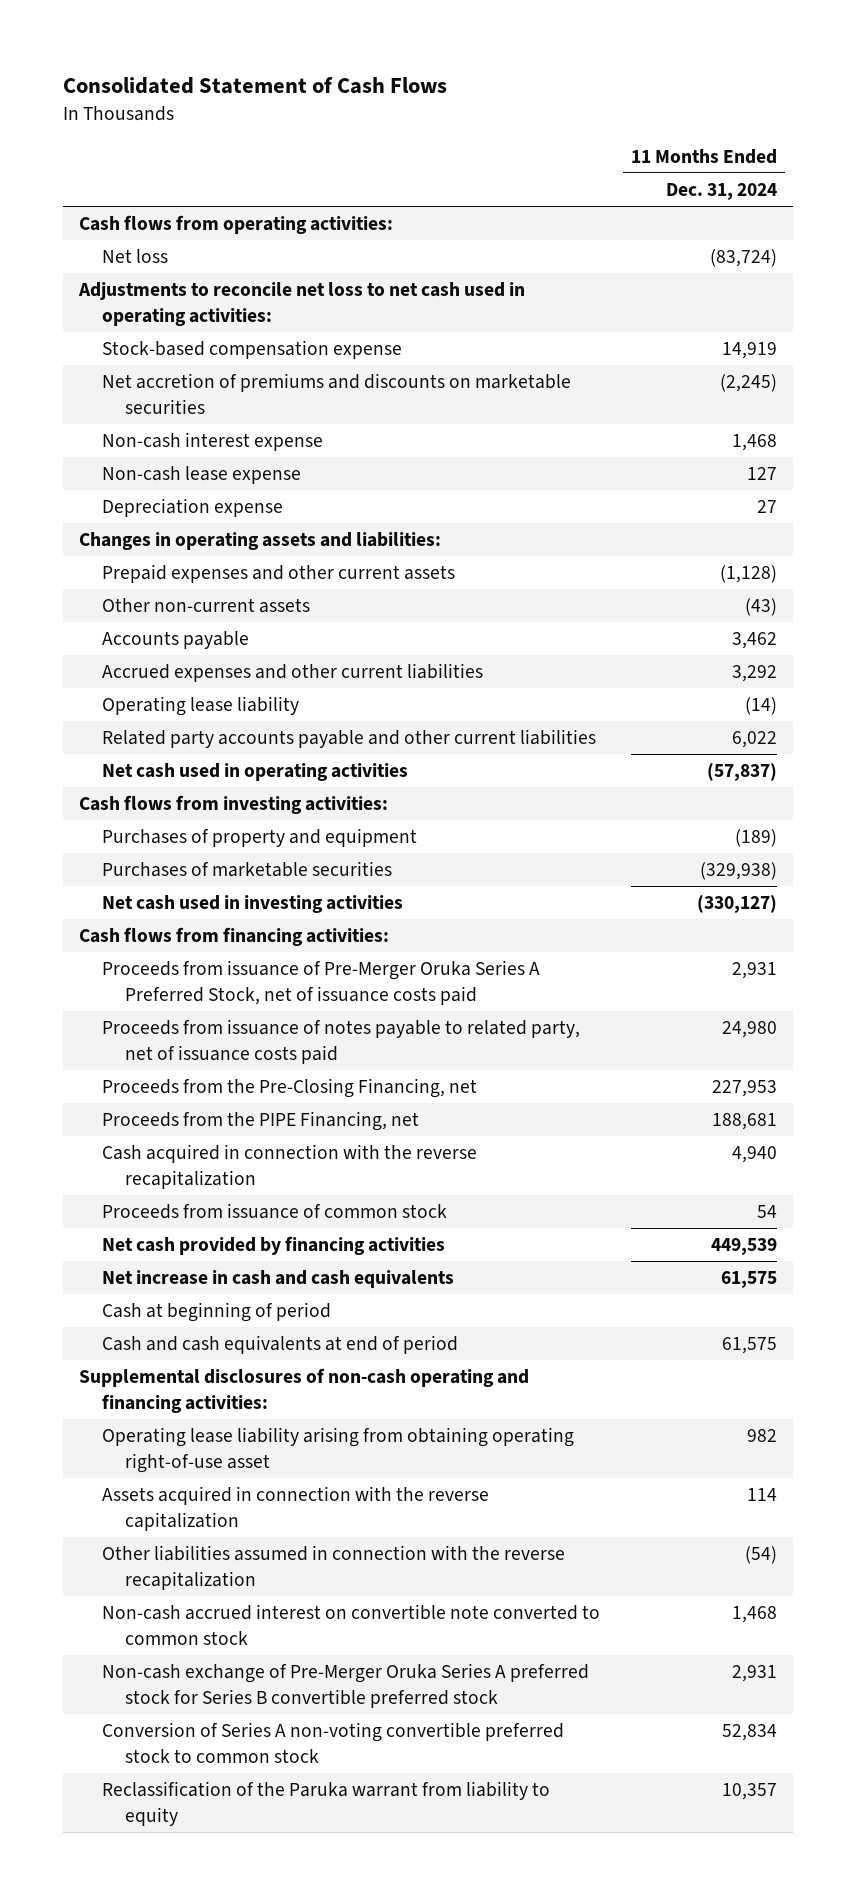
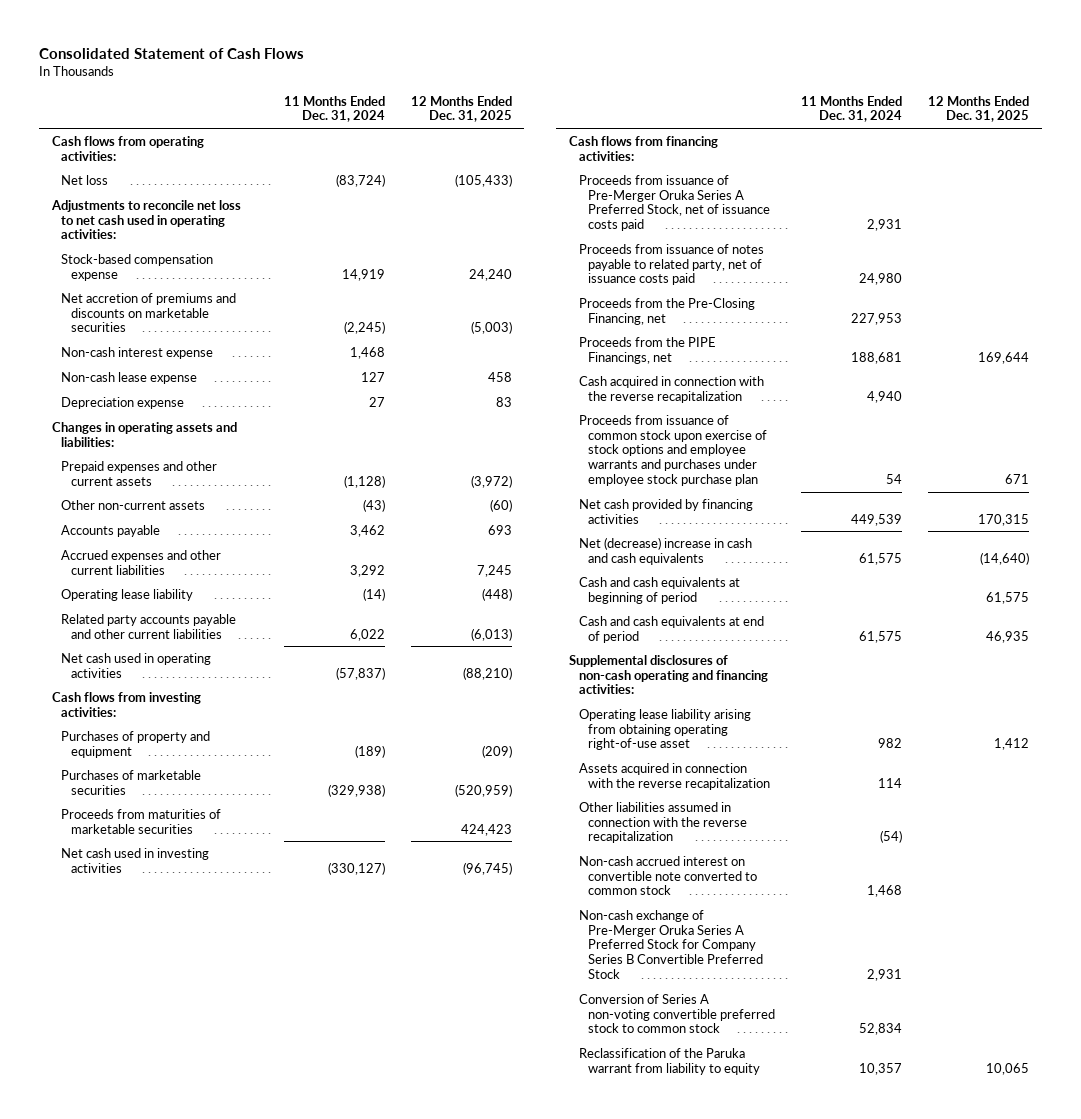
none -> [410,95,512,123] 12 Months Ended Dec. 31, 2025
none -> [61,808,222,834] Proceeds from maturities of marketable securities
[101,1111,419,1132] Proceeds from the PIPE Financing, net -> [578,336,716,364] Proceeds from the PIPE Financings, net
[101,1203,447,1220] Proceeds from issuance of common stock -> [578,414,768,486] Proceeds from issuance of common stock upon exercise of stock options and employee warrants and purchases under employee stock purchase plan
[101,1270,454,1289] Net increase in cash and cash equivalents -> [578,536,752,565] Net (decrease) increase in cash and cash equivalents
[101,1302,331,1323] Cash at beginning of period -> [578,576,740,604] Cash and cash equivalents at beginning of period
[101,1486,489,1531] Assets acquired in connection with the reverse capitalization -> [578,762,771,790] Assets acquired in connection with the reverse recapitalization
[101,1663,589,1708] Non-cash exchange of Pre-Merger Oruka Series A preferred stock for Series B convertible preferred stock -> [578,909,764,979] Non-cash exchange of Pre-Merger Oruka Series A Preferred Stock for Company Series B Convertible Preferred Stock

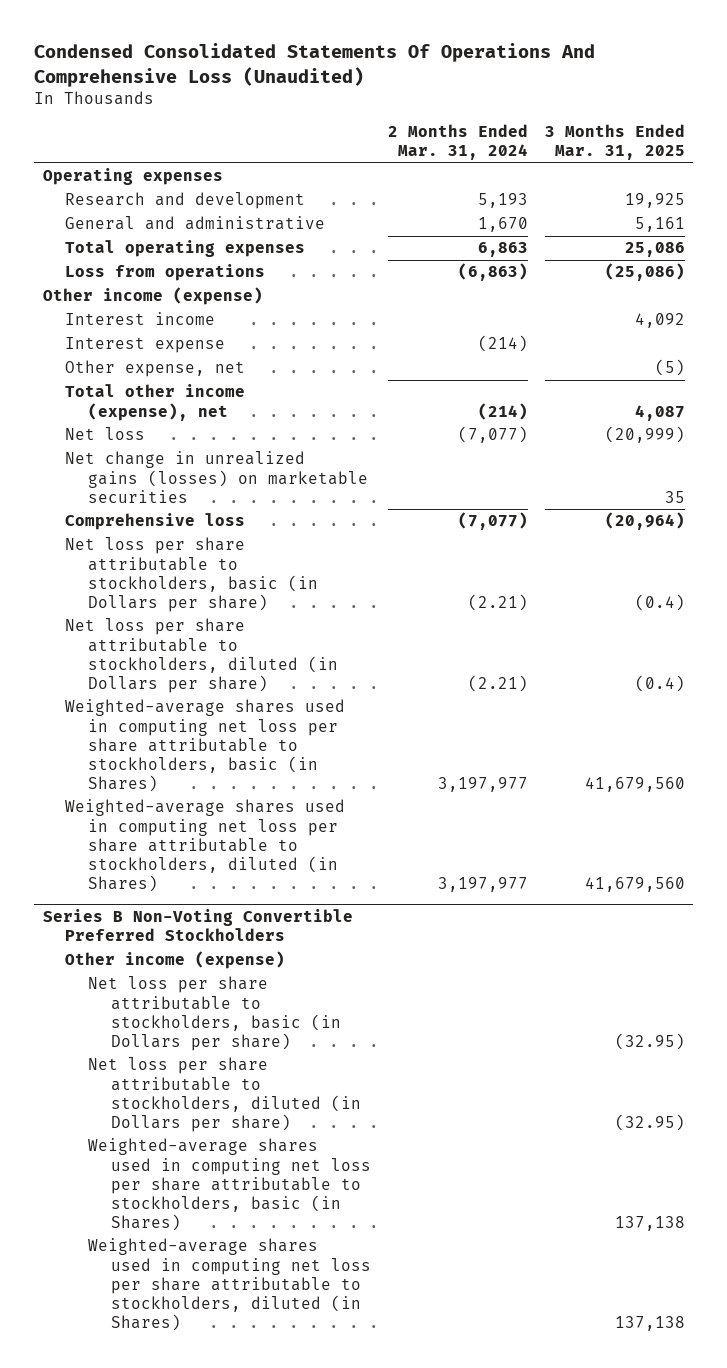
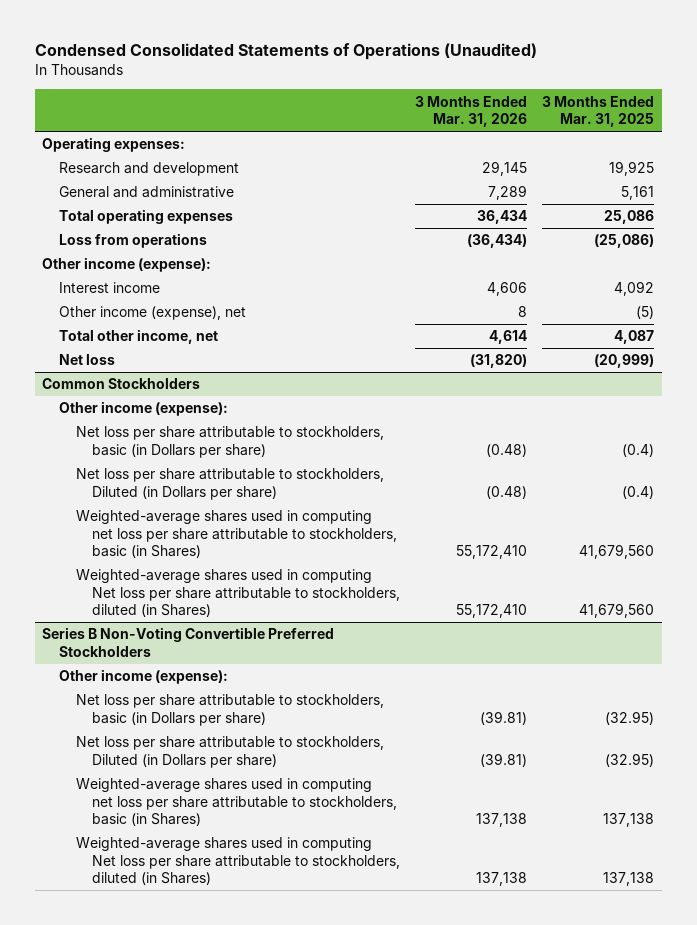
[34,43,596,87] Condensed Consolidated Statements Of Operations And Comprehensive Loss (Unaudited) -> [34,43,537,61] Condensed Consolidated Statements of Operations (Unaudited)
[387,124,528,161] 2 Months Ended Mar. 31, 2024 -> none
none -> [415,95,528,128] 3 Months Ended Mar. 31, 2026
[42,168,223,186] Operating expenses -> [42,137,186,153] Operating expenses:
[42,287,263,306] Other income (expense) -> [42,257,212,273] Other income (expense):
[65,337,226,354] Interest expense -> none
[65,360,246,378] Other expense, net -> [58,306,246,321] Other income (expense), net
[65,384,246,421] Total other income (expense), net -> [58,329,218,345] Total other income, net
[65,451,369,503] Net change in unrealized gains (losses) on marketable securities -> none
[65,513,246,531] Comprehensive loss -> none
none -> [42,378,201,390] Common Stockholders
none -> [58,401,228,417] Other income (expense):
[65,618,339,693] Net loss per share attributable to stockholders, diluted (in Dollars per share) -> [75,468,384,500] Net loss per share attributable to stockholders, Diluted (in Dollars per share)
[65,799,346,892] Weighted-average shares used in computing net loss per share attributable to stockholders, diluted (in Shares) -> [75,569,401,618] Weighted-average shares used in computing Net loss per share attributable to stockholders, diluted (in Shares)
[65,951,286,970] Other income (expense) -> [58,669,228,685] Other income (expense):
[88,1057,361,1132] Net loss per share attributable to stockholders, diluted (in Dollars per share) -> [75,736,384,768] Net loss per share attributable to stockholders, Diluted (in Dollars per share)
[88,1238,371,1331] Weighted-average shares used in computing net loss per share attributable to stockholders, diluted (in Shares) -> [75,837,401,886] Weighted-average shares used in computing Net loss per share attributable to stockholders, diluted (in Shares)

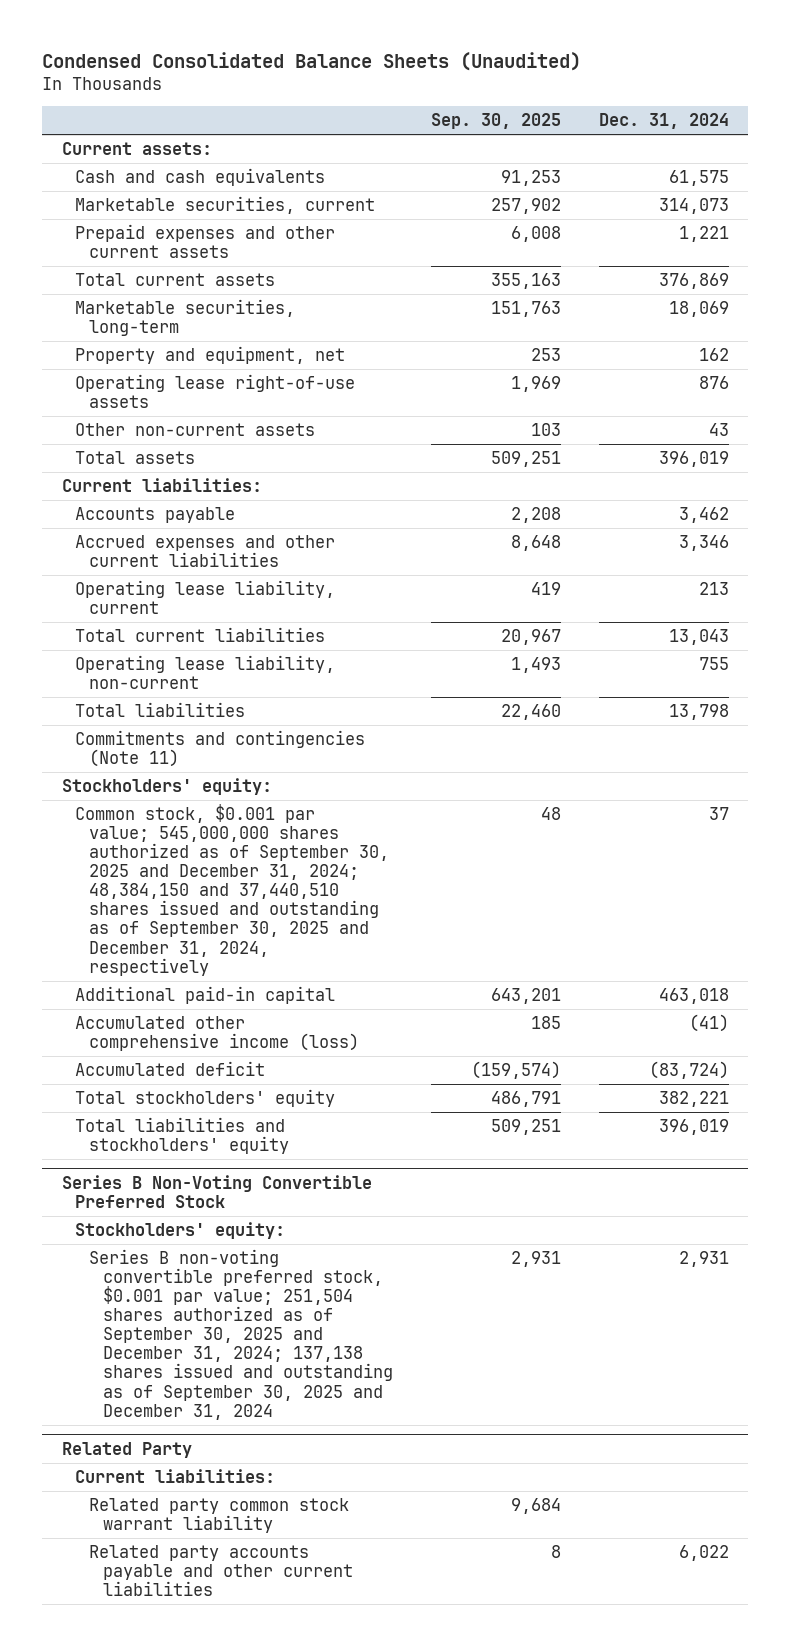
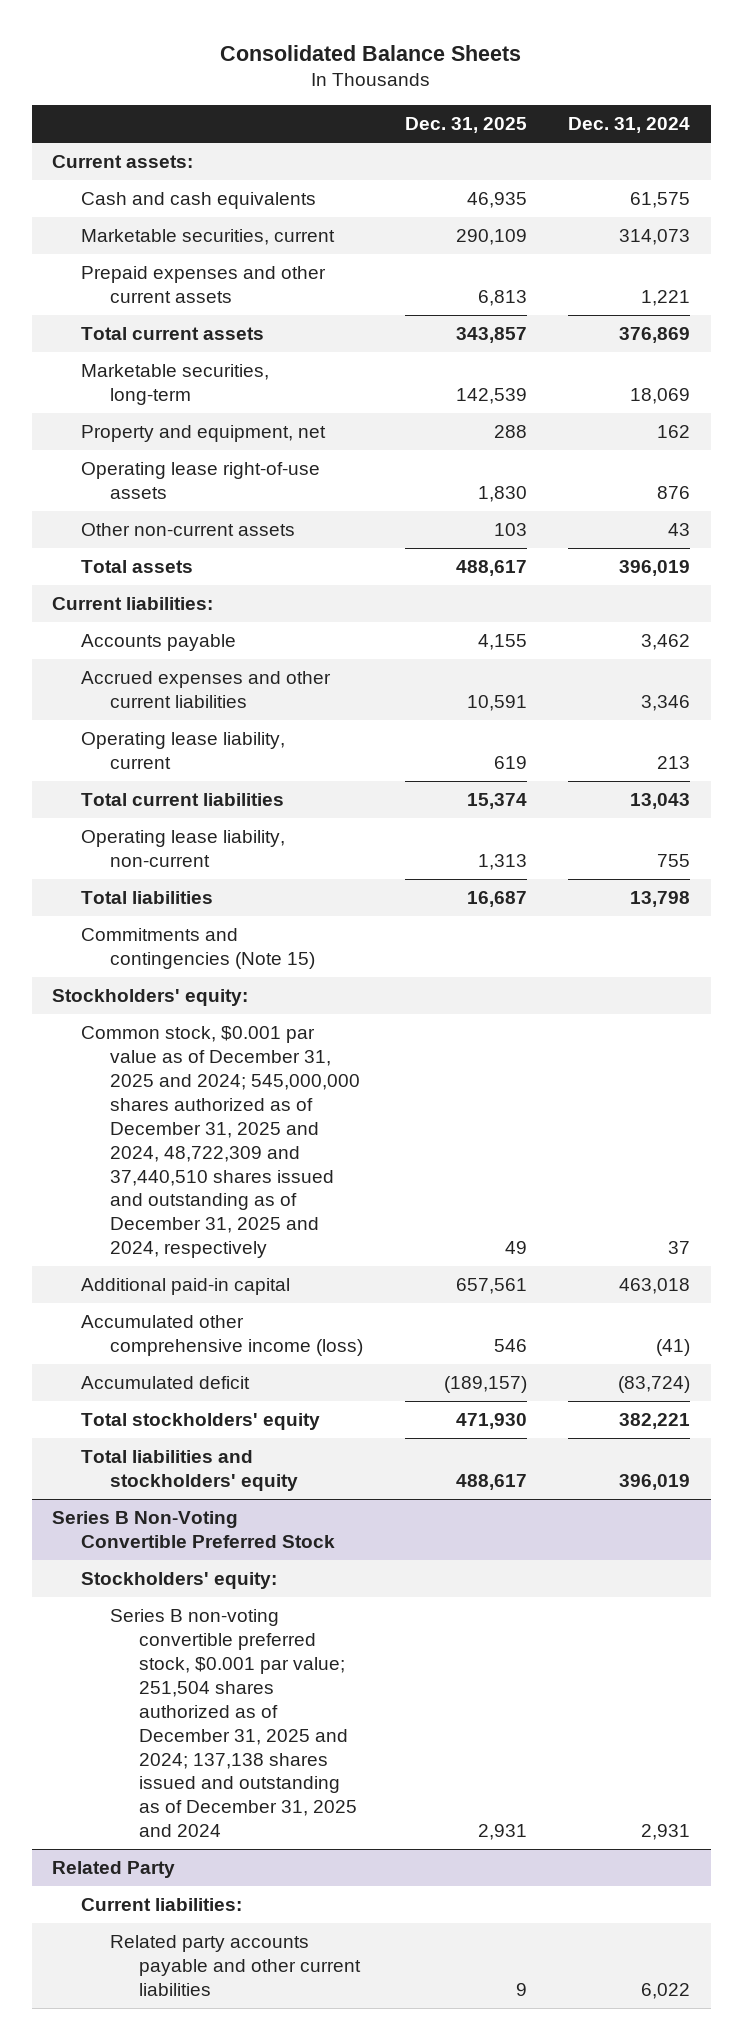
[42,51,582,71] Condensed Consolidated Balance Sheets (Unaudited) -> [220,44,522,61] Consolidated Balance Sheets
[431,113,562,130] Sep. 30, 2025 -> none
none -> [404,117,527,134] Dec. 31, 2025
[75,730,366,768] Commitments and contingencies (Note 11) -> [81,928,316,969] Commitments and contingencies (Note 15)
[75,804,390,976] Common stock, $0.001 par value; 545,000,000 shares authorized as of September 30, 2025 and December 31, 2024; 48,384,150 and 37,440,510 shares issued and outstanding as of September 30, 2025 and December 31, 2024, respectively -> [81,1026,361,1259] Common stock, $0.001 par value as of December 31, 2025 and 2024; 545,000,000 shares authorized as of December 31, 2025 and 2024, 48,722,309 and 37,440,510 shares issued and outstanding as of December 31, 2025 and 2024, respectively
[89,1249,393,1420] Series B non-voting convertible preferred stock, $0.001 par value; 251,504 shares authorized as of September 30, 2025 and December 31, 2024; 137,138 shares issued and outstanding as of September 30, 2025 and December 31, 2024 -> [110,1609,358,1838] Series B non-voting convertible preferred stock, $0.001 par value; 251,504 shares authorized as of December 31, 2025 and 2024; 137,138 shares issued and outstanding as of December 31, 2025 and 2024
[89,1498,350,1534] Related party common stock warrant liability -> none

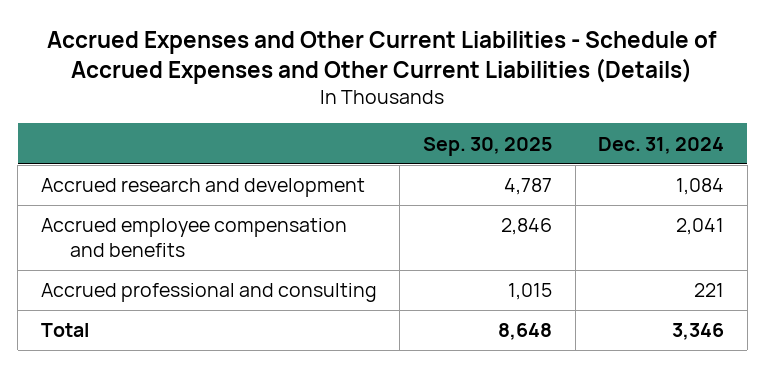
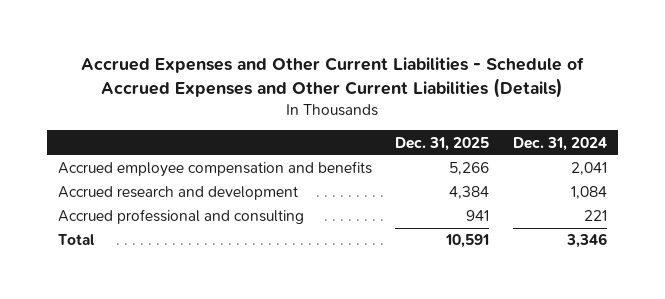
[422,136,552,156] Sep. 30, 2025 -> none
none -> [395,136,490,151] Dec. 31, 2025
[40,178,365,198] Accrued research and development -> [58,186,299,201] Accrued research and development

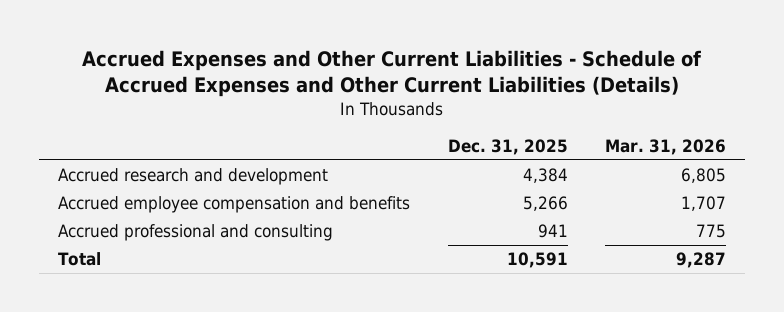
[512,136,607,151] Dec. 31, 2024 -> none
none -> [605,138,727,155] Mar. 31, 2026
[58,161,373,178] Accrued employee compensation and benefits -> [57,196,410,214] Accrued employee compensation and benefits

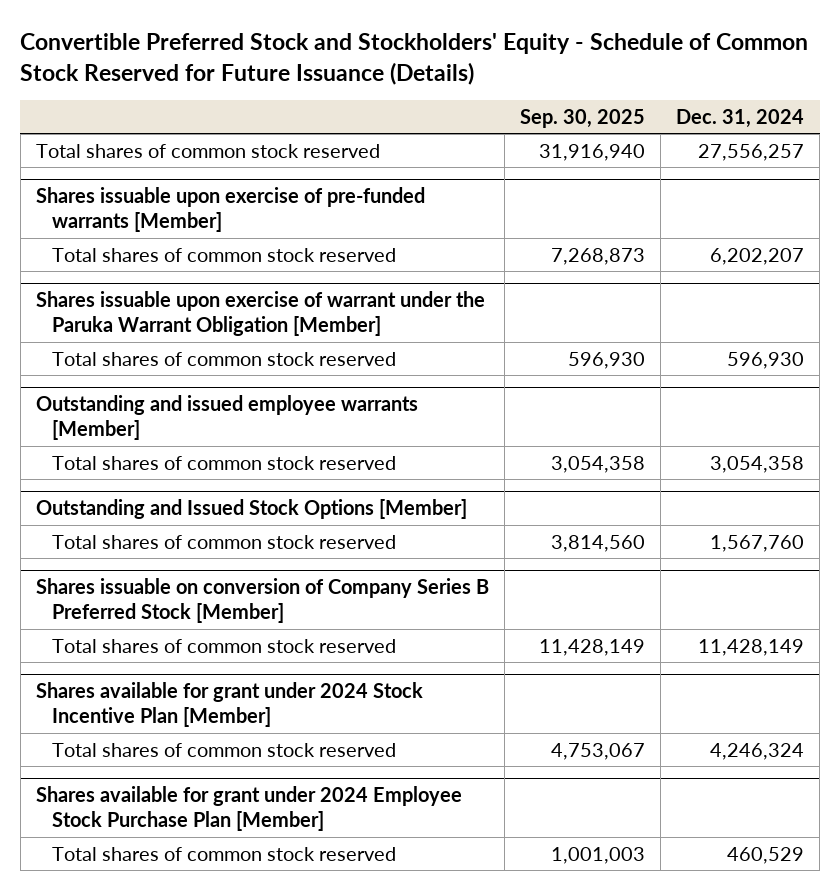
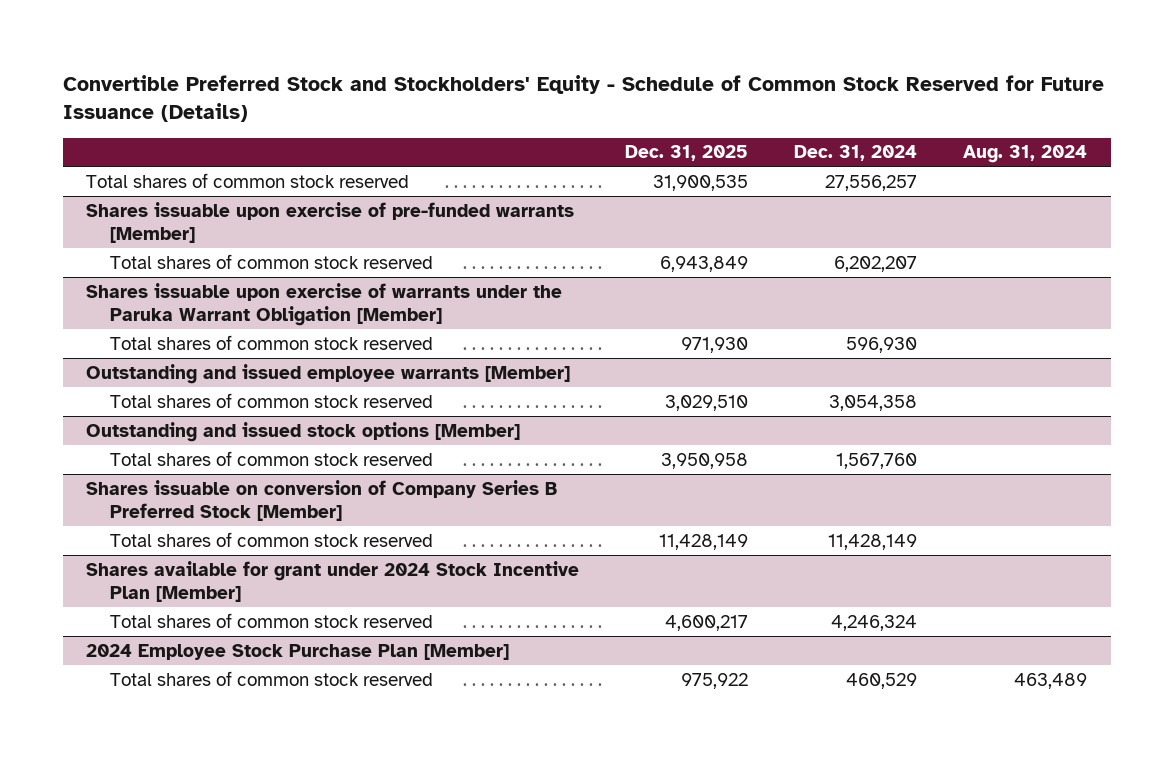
[519,108,645,128] Sep. 30, 2025 -> none
none -> [624,145,748,162] Dec. 31, 2025
none -> [963,145,1088,164] Aug. 31, 2024
[35,291,485,337] Shares issuable upon exercise of warrant under the Paruka Warrant Obligation [Member] -> [85,282,562,326] Shares issuable upon exercise of warrants under the Paruka Warrant Obligation [Member]
[35,499,467,520] Outstanding and Issued Stock Options [Member] -> [85,421,520,442] Outstanding and issued stock options [Member]
[35,786,462,832] Shares available for grant under 2024 Employee Stock Purchase Plan [Member] -> [85,643,509,660] 2024 Employee Stock Purchase Plan [Member]

